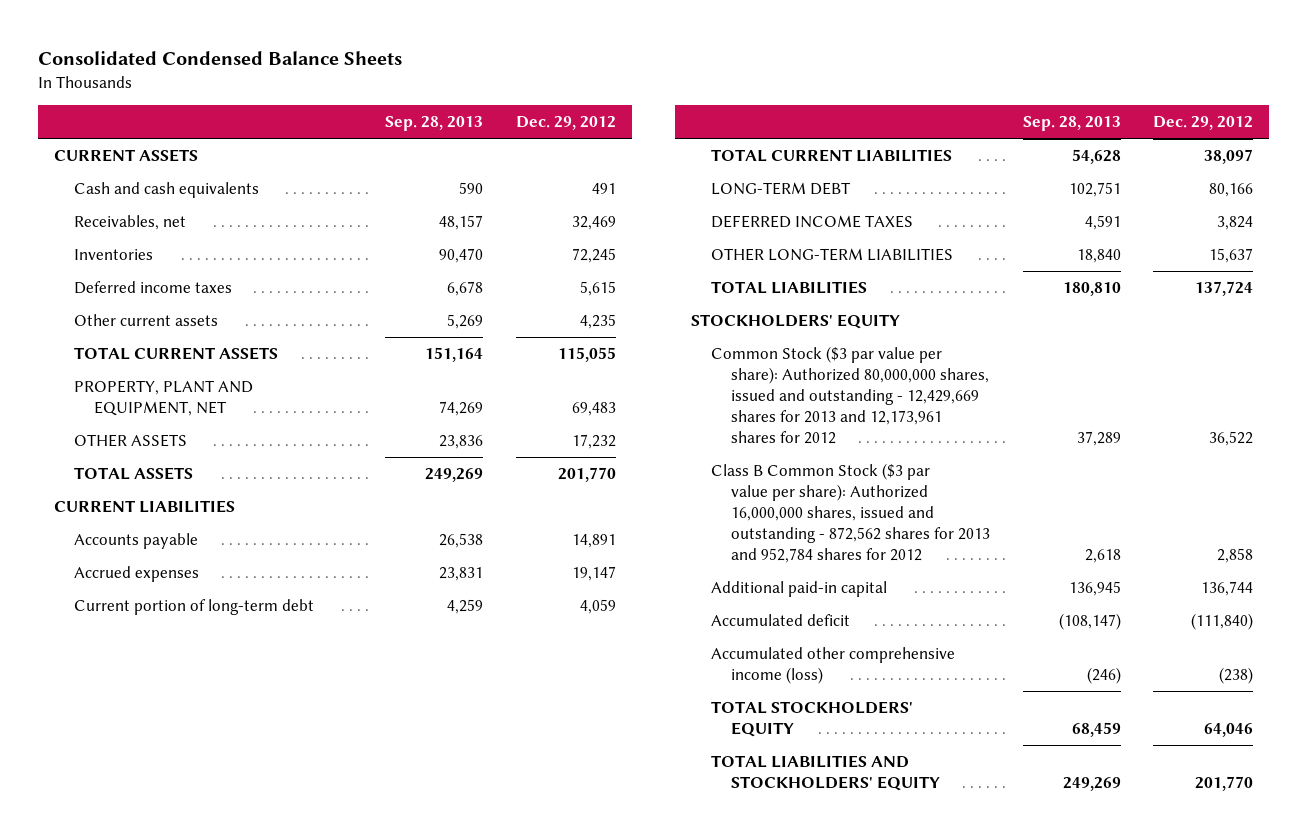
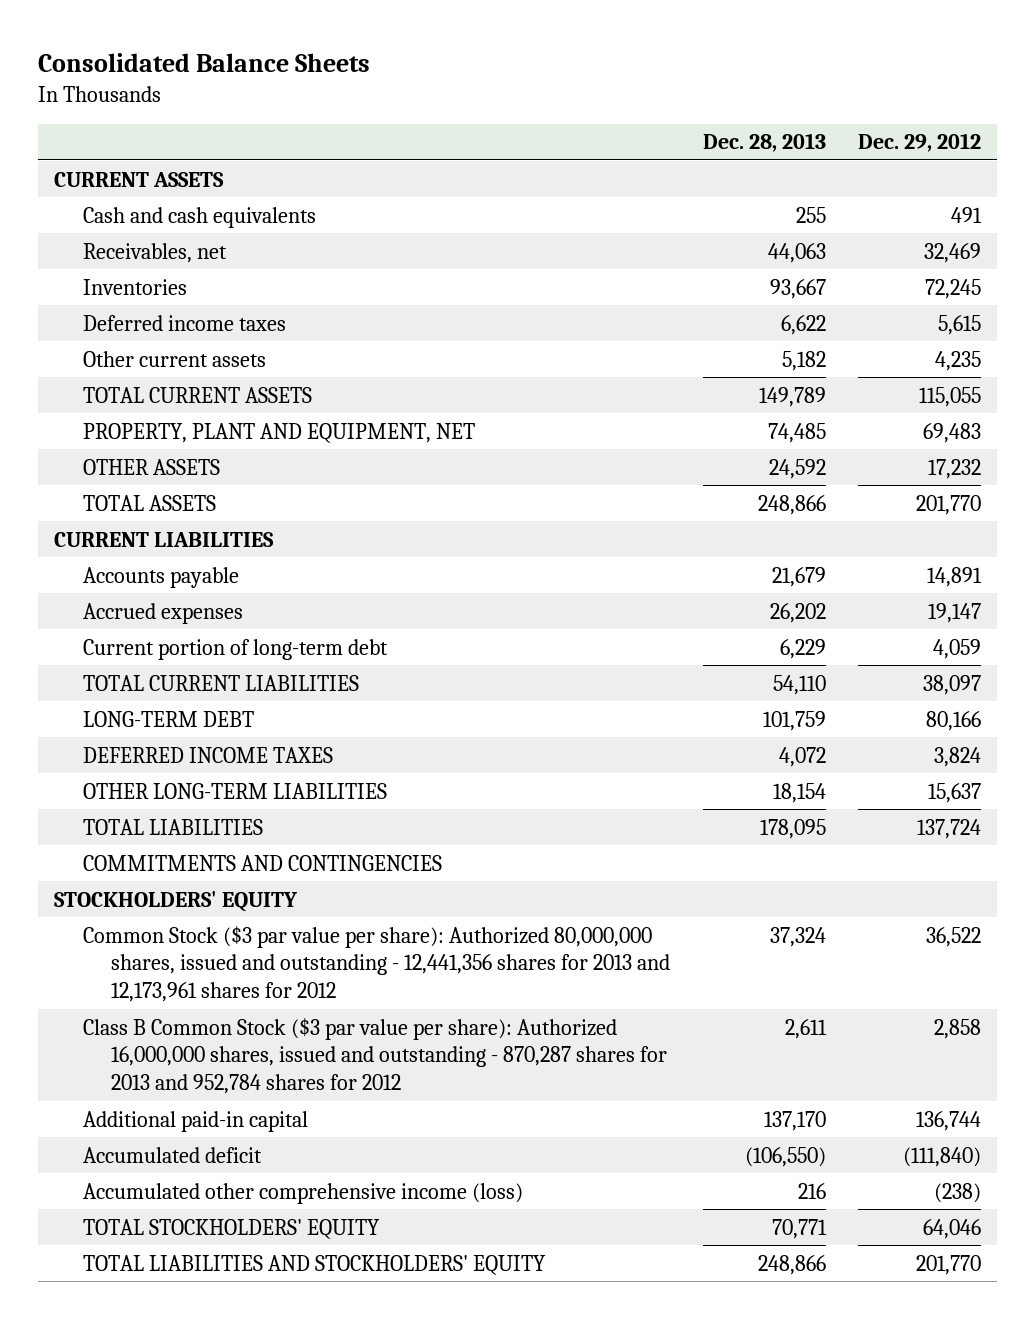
[37,50,402,65] Consolidated Condensed Balance Sheets -> [37,52,370,72] Consolidated Balance Sheets
[385,116,484,132] Sep. 28, 2013 -> none
none -> [702,133,826,153] Dec. 28, 2013
none -> [82,854,442,871] COMMITMENTS AND CONTINGENCIES
[711,346,990,445] Common Stock ($3 par value per share): Authorized 80,000,000 shares, issued and outstanding - 12,429,669 shares for 2013 and 12,173,961 shares for 2012 -> [82,925,671,1003] Common Stock ($3 par value per share): Authorized 80,000,000 shares, issued and outstanding - 12,441,356 shares for 2013 and 12,173,961 shares for 2012
[711,463,991,564] Class B Common Stock ($3 par value per share): Authorized 16,000,000 shares, issued and outstanding - 872,562 shares for 2013 and 952,784 shares for 2012 -> [82,1017,668,1095] Class B Common Stock ($3 par value per share): Authorized 16,000,000 shares, issued and outstanding - 870,287 shares for 2013 and 952,784 shares for 2012

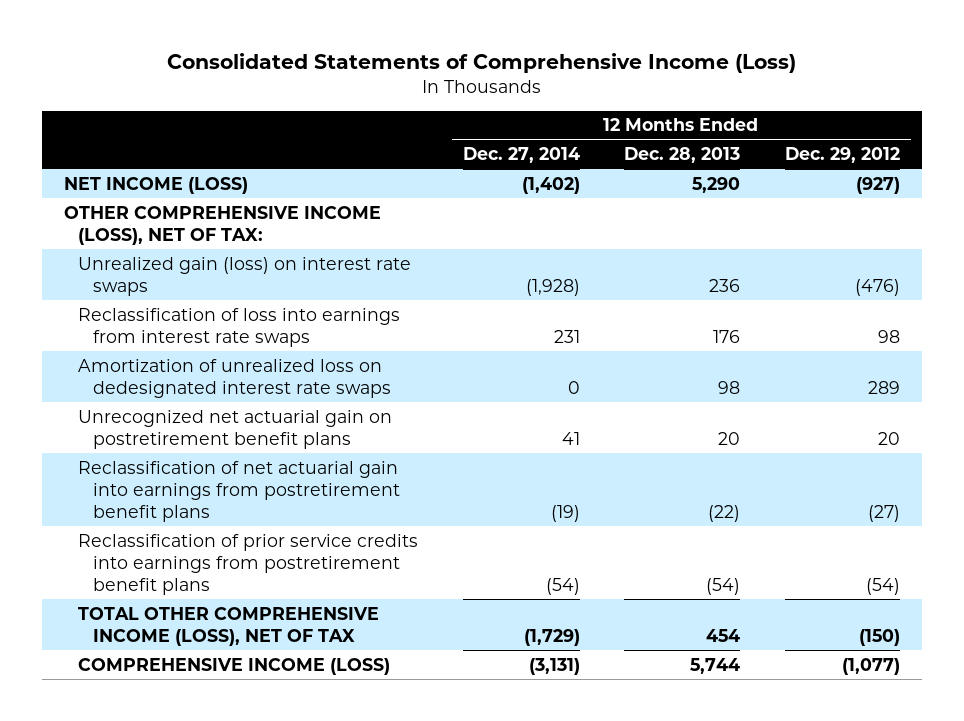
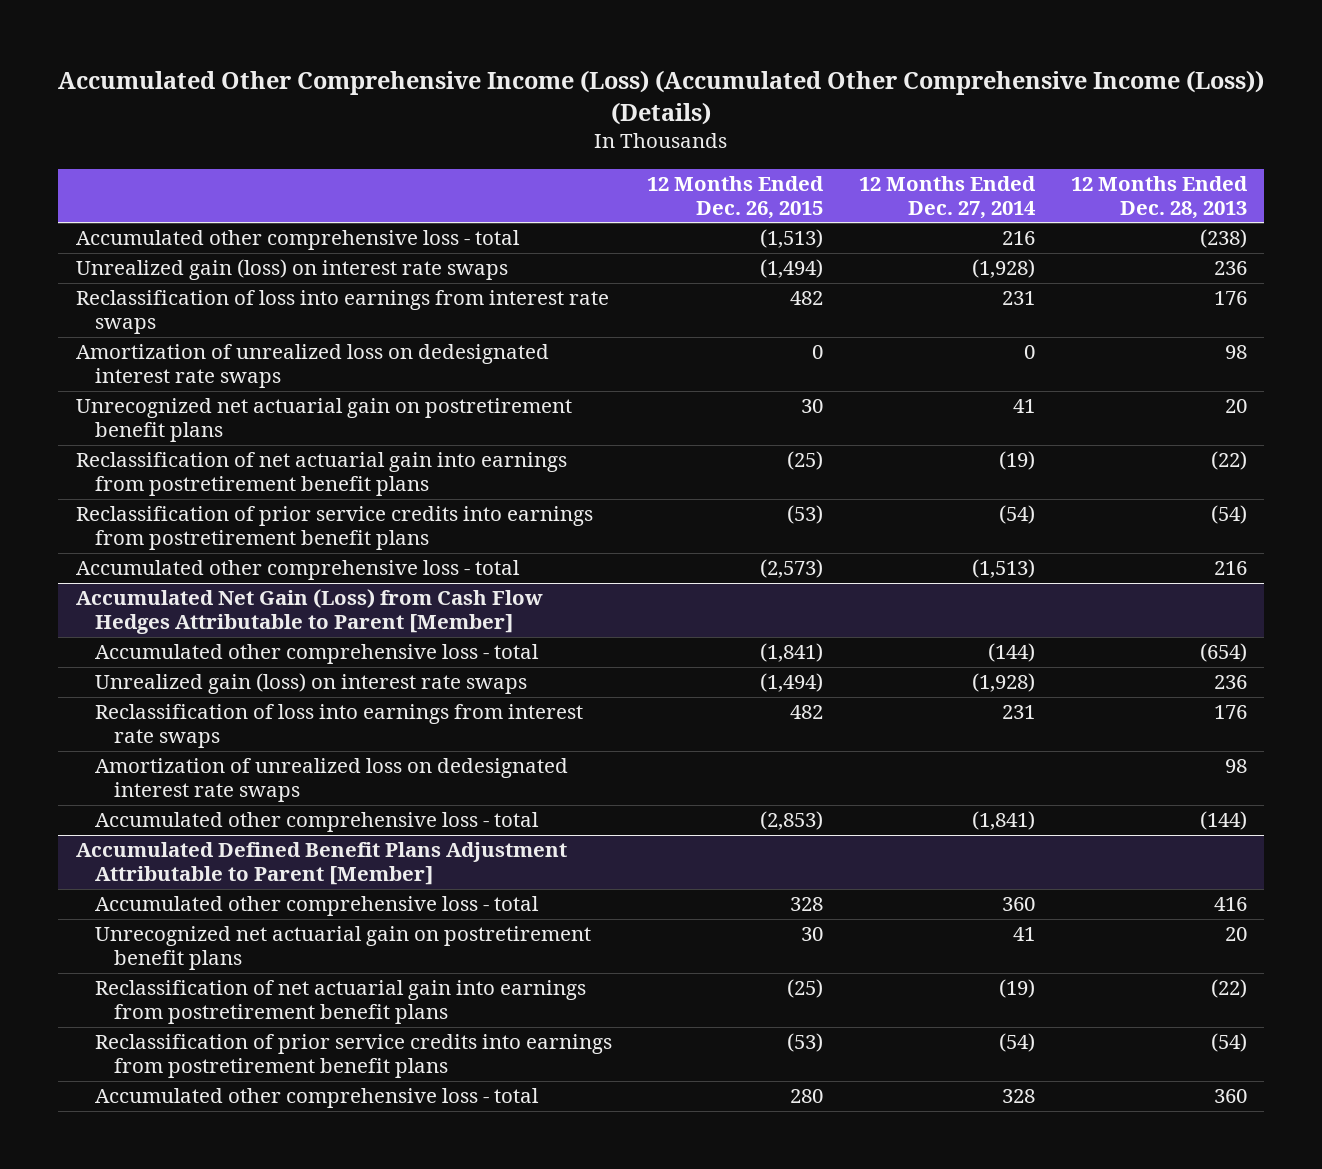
[166,53,796,74] Consolidated Statements of Comprehensive Income (Loss) -> [58,70,1265,126] Accumulated Other Comprehensive Income (Loss) (Accumulated Other Comprehensive Income (Loss)) (Details)
[784,147,900,164] Dec. 29, 2012 -> none
none -> [647,175,825,219] 12 Months Ended Dec. 26, 2015
[64,176,249,194] NET INCOME (LOSS) -> none
[64,205,382,245] OTHER COMPREHENSIVE INCOME (LOSS), NET OF TAX: -> none
none -> [75,230,520,251] Accumulated other comprehensive loss - total
[78,606,380,646] TOTAL OTHER COMPREHENSIVE INCOME (LOSS), NET OF TAX -> none
[78,657,391,675] COMPREHENSIVE INCOME (LOSS) -> none
none -> [75,560,520,581] Accumulated other comprehensive loss - total
none -> [75,589,543,634] Accumulated Net Gain (Loss) from Cash Flow Hedges Attributable to Parent [Member]
none -> [94,644,539,665] Accumulated other comprehensive loss - total
none -> [94,673,527,695] Unrealized gain (loss) on interest rate swaps
none -> [94,704,583,748] Reclassification of loss into earnings from interest rate swaps
none -> [94,758,568,802] Amortization of unrealized loss on dedesignated interest rate swaps
none -> [94,812,539,833] Accumulated other comprehensive loss - total
none -> [75,842,567,885] Accumulated Defined Benefit Plans Adjustment Attributable to Parent [Member]
none -> [94,896,539,917] Accumulated other comprehensive loss - total
none -> [94,926,591,970] Unrecognized net actuarial gain on postretirement benefit plans
none -> [94,980,586,1024] Reclassification of net actuarial gain into earnings from postretirement benefit plans
none -> [94,1034,612,1078] Reclassification of prior service credits into earnings from postretirement benefit plans
none -> [94,1088,539,1109] Accumulated other comprehensive loss - total

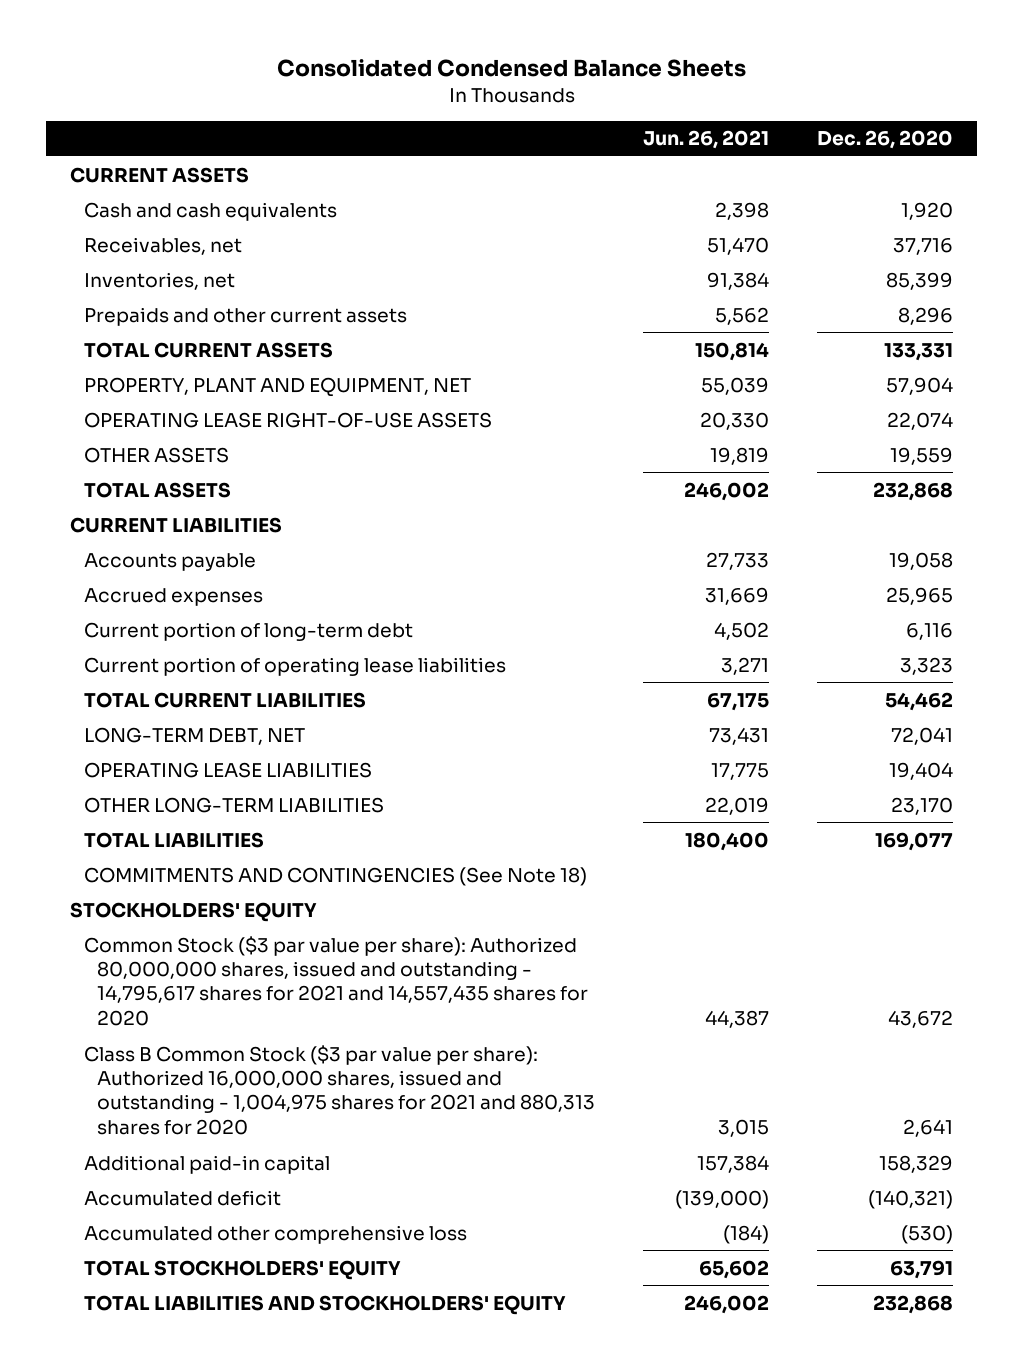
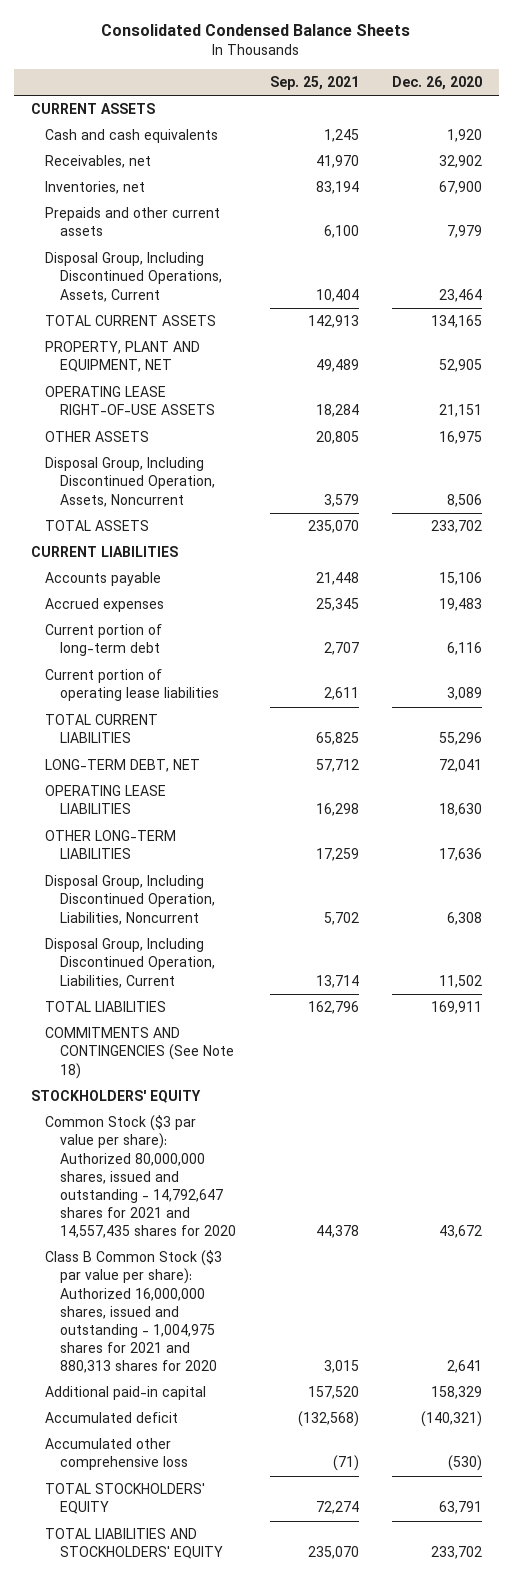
[643,130,770,150] Jun. 26, 2021 -> none
none -> [269,76,359,91] Sep. 25, 2021
[893,237,954,255] 37,716 -> [439,155,483,169] 32,902
[886,271,954,290] 85,399 -> [439,181,483,195] 67,900
[898,306,954,325] 8,296 -> [447,225,483,239] 7,979
none -> [45,252,223,302] Disposal Group, Including Discontinued Operations, Assets, Current
[884,342,954,361] 133,331 -> [431,315,483,329] 134,165
[886,376,954,395] 57,904 -> [439,359,483,373] 52,905
[887,411,954,430] 22,074 -> [439,404,483,418] 21,151
[890,446,954,465] 19,559 -> [439,431,483,445] 16,975
none -> [45,457,216,507] Disposal Group, Including Discontinued Operation, Assets, Noncurrent
[873,481,954,501] 232,868 -> [431,520,483,534] 233,702
[889,551,954,570] 19,058 -> [439,572,483,586] 15,106
[886,586,954,605] 25,965 -> [439,598,483,612] 19,483
[900,656,954,675] 3,323 -> [447,687,483,701] 3,089
[885,691,954,711] 54,462 -> [439,732,483,746] 55,296
[889,761,954,780] 19,404 -> [439,803,483,817] 18,630
[891,796,954,815] 23,170 -> [439,848,483,862] 17,636
none -> [45,875,216,925] Disposal Group, Including Discontinued Operation, Liabilities, Noncurrent
none -> [45,938,216,988] Disposal Group, Including Discontinued Operation, Liabilities, Current
[875,831,954,851] 169,077 -> [431,1001,483,1015] 169,911
[83,935,589,1026] Common Stock ($3 par value per share): Authorized 80,000,000 shares, issued and outstanding - 14,795,617 shares for 2021 and 14,557,435 shares for 2020 -> [45,1115,237,1239] Common Stock ($3 par value per share): Authorized 80,000,000 shares, issued and outstanding - 14,792,647 shares for 2021 and 14,557,435 shares for 2020
[873,1294,954,1314] 232,868 -> [431,1546,483,1560] 233,702

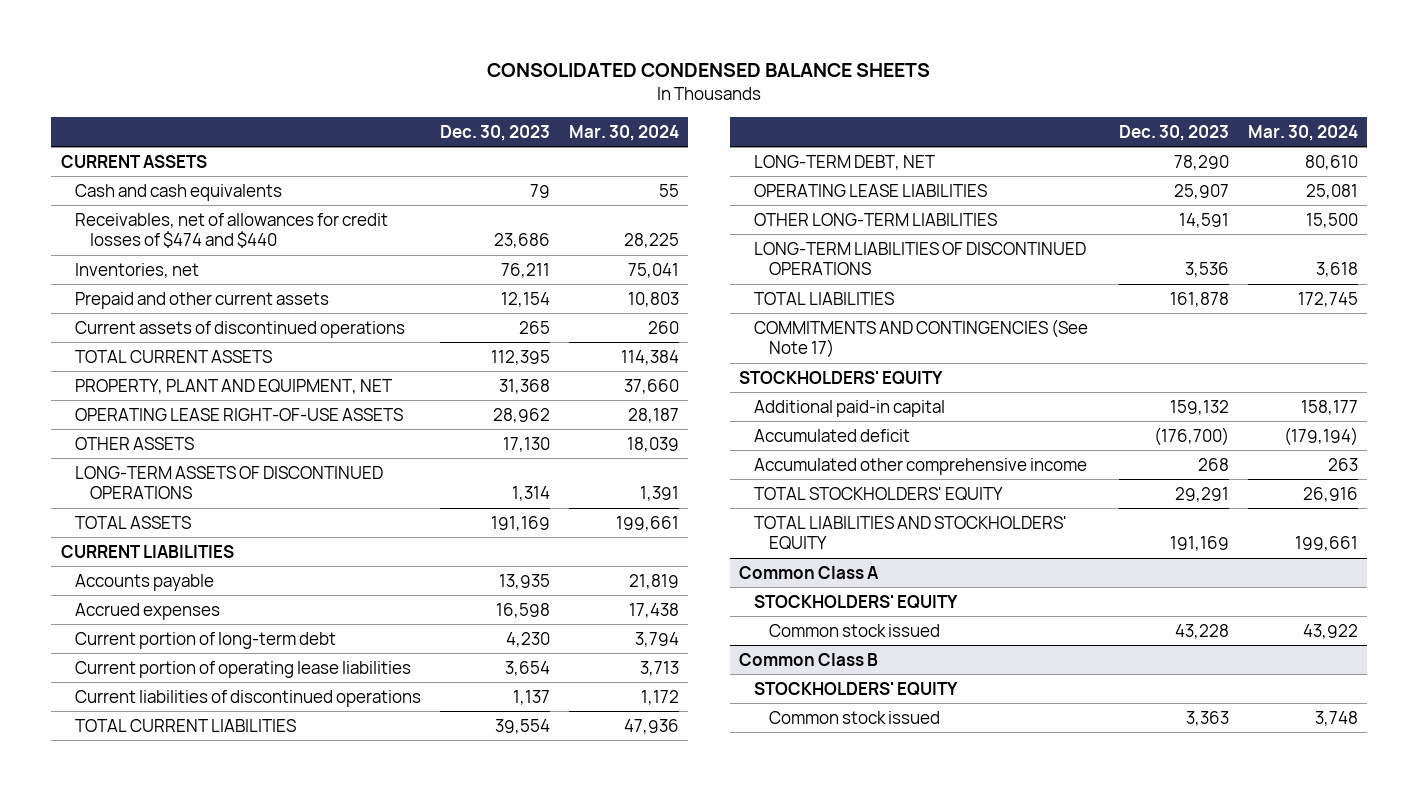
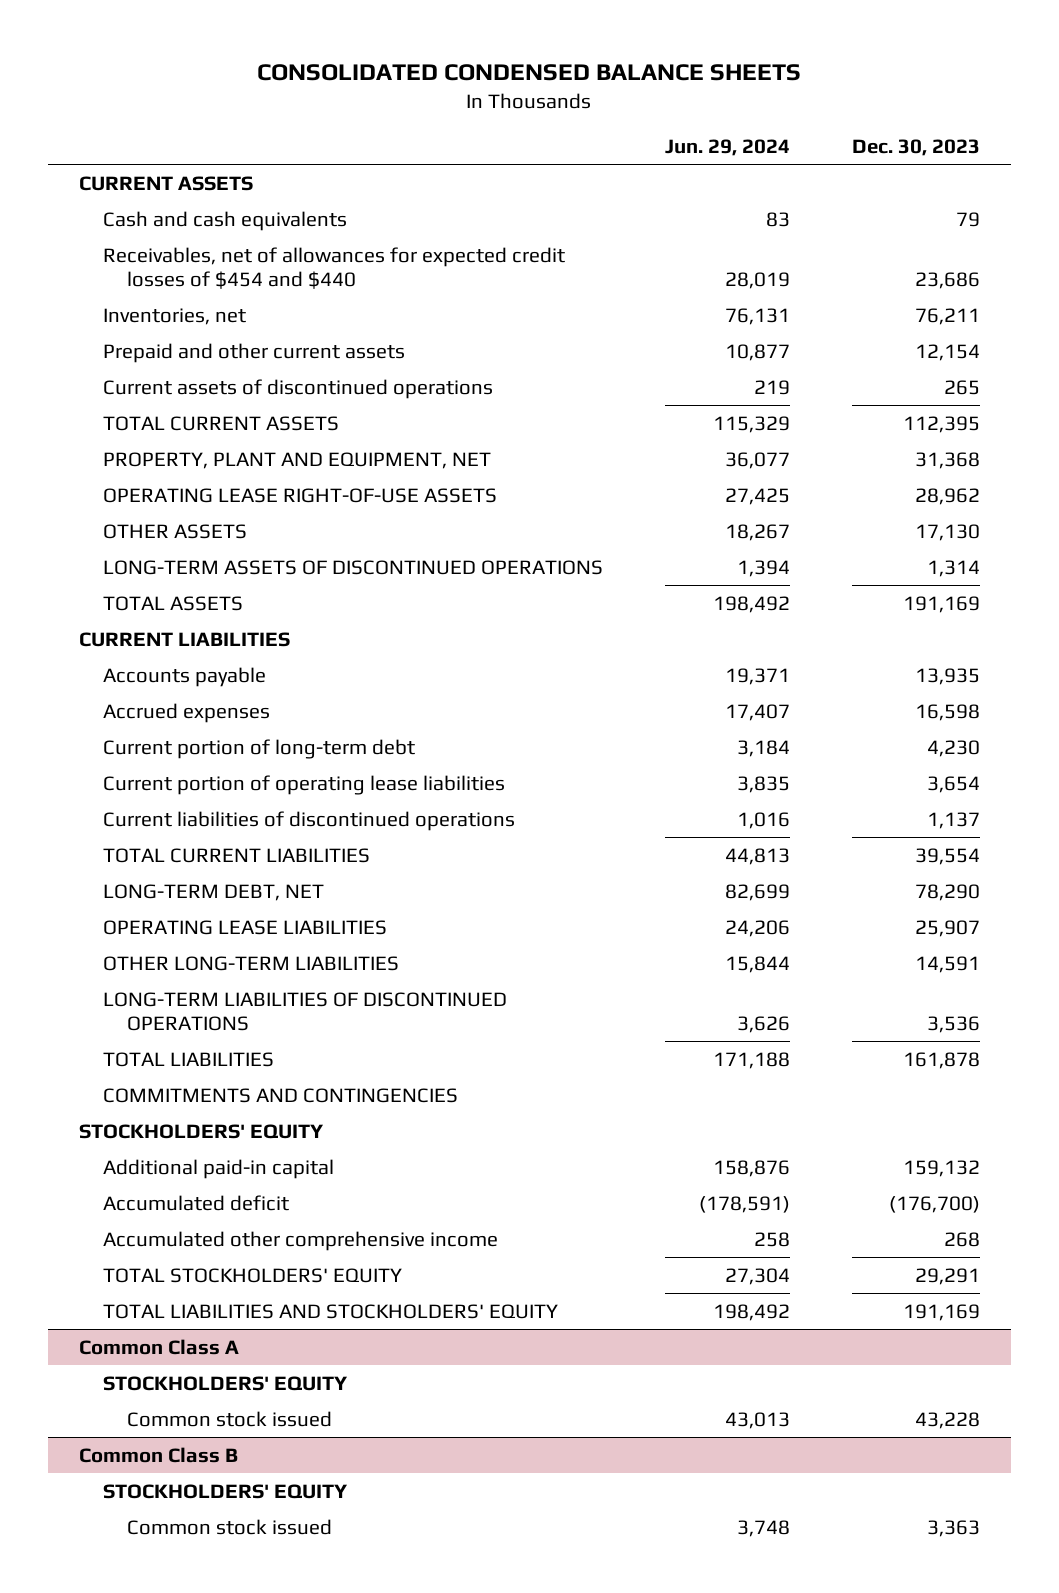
[568,124,679,141] Mar. 30, 2024 -> none
none -> [664,139,790,157] Jun. 29, 2024
[75,212,389,249] Receivables, net of allowances for credit losses of $474 and $440 -> [102,246,565,289] Receivables, net of allowances for expected credit losses of $454 and $440
[754,318,1089,359] COMMITMENTS AND CONTINGENCIES (See Note 17) -> [102,1087,458,1103] COMMITMENTS AND CONTINGENCIES

